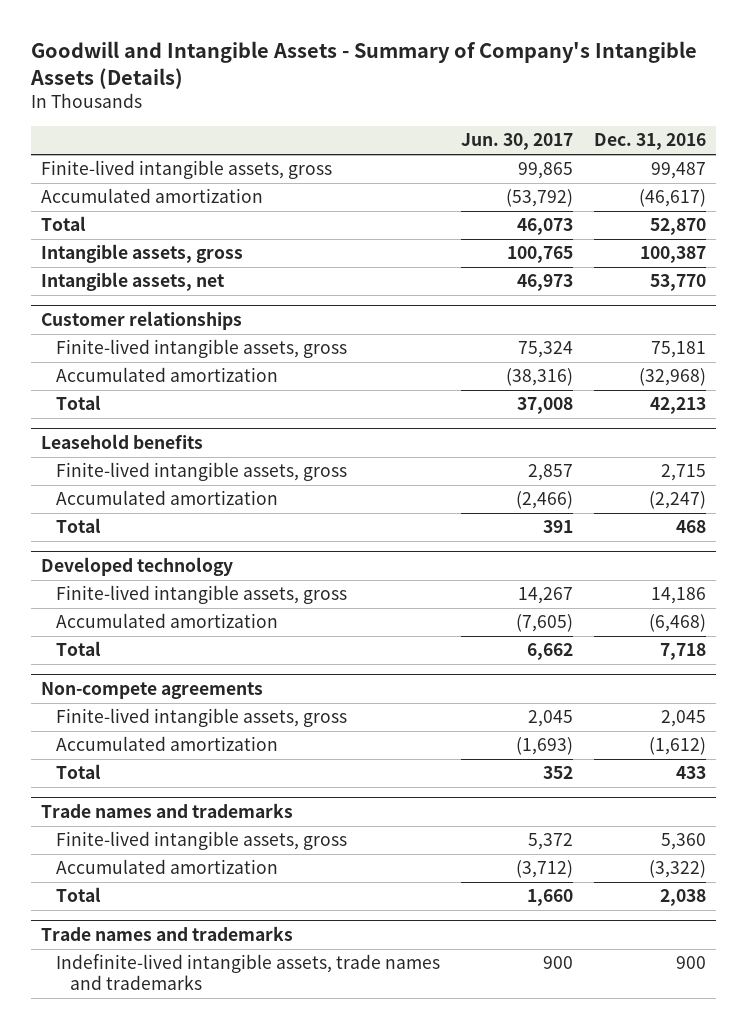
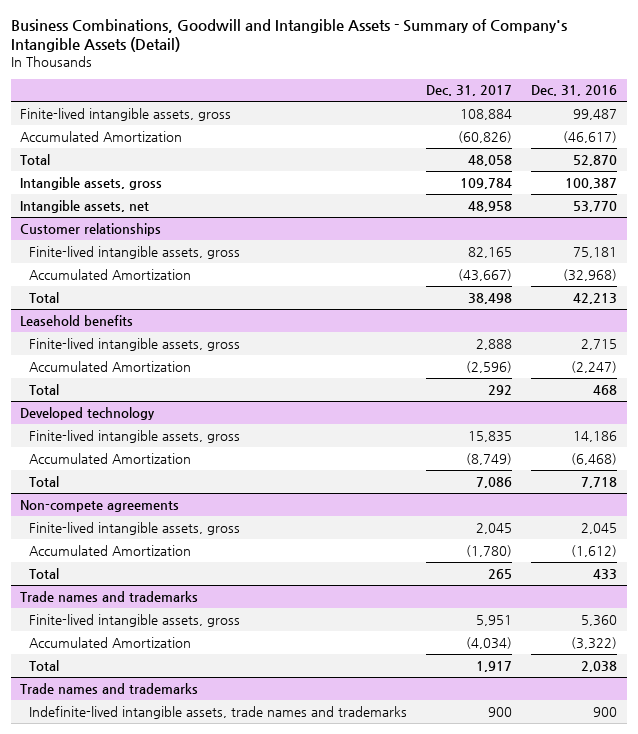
[29,40,697,89] Goodwill and Intangible Assets - Summary of Company's Intangible Assets (Details) -> [10,18,567,53] Business Combinations, Goodwill and Intangible Assets - Summary of Company's Intangible Assets (Detail)
[460,133,573,151] Jun. 30, 2017 -> none
none -> [426,85,513,97] Dec. 31, 2017
[41,188,264,204] Accumulated amortization -> [20,130,183,142] Accumulated Amortization
[55,367,278,383] Accumulated amortization -> [29,268,192,280] Accumulated Amortization
[55,490,278,506] Accumulated amortization -> [29,360,192,372] Accumulated Amortization
[55,613,278,629] Accumulated amortization -> [29,452,192,464] Accumulated Amortization
[55,736,278,752] Accumulated amortization -> [29,544,192,556] Accumulated Amortization
[55,859,278,875] Accumulated amortization -> [29,636,192,648] Accumulated Amortization

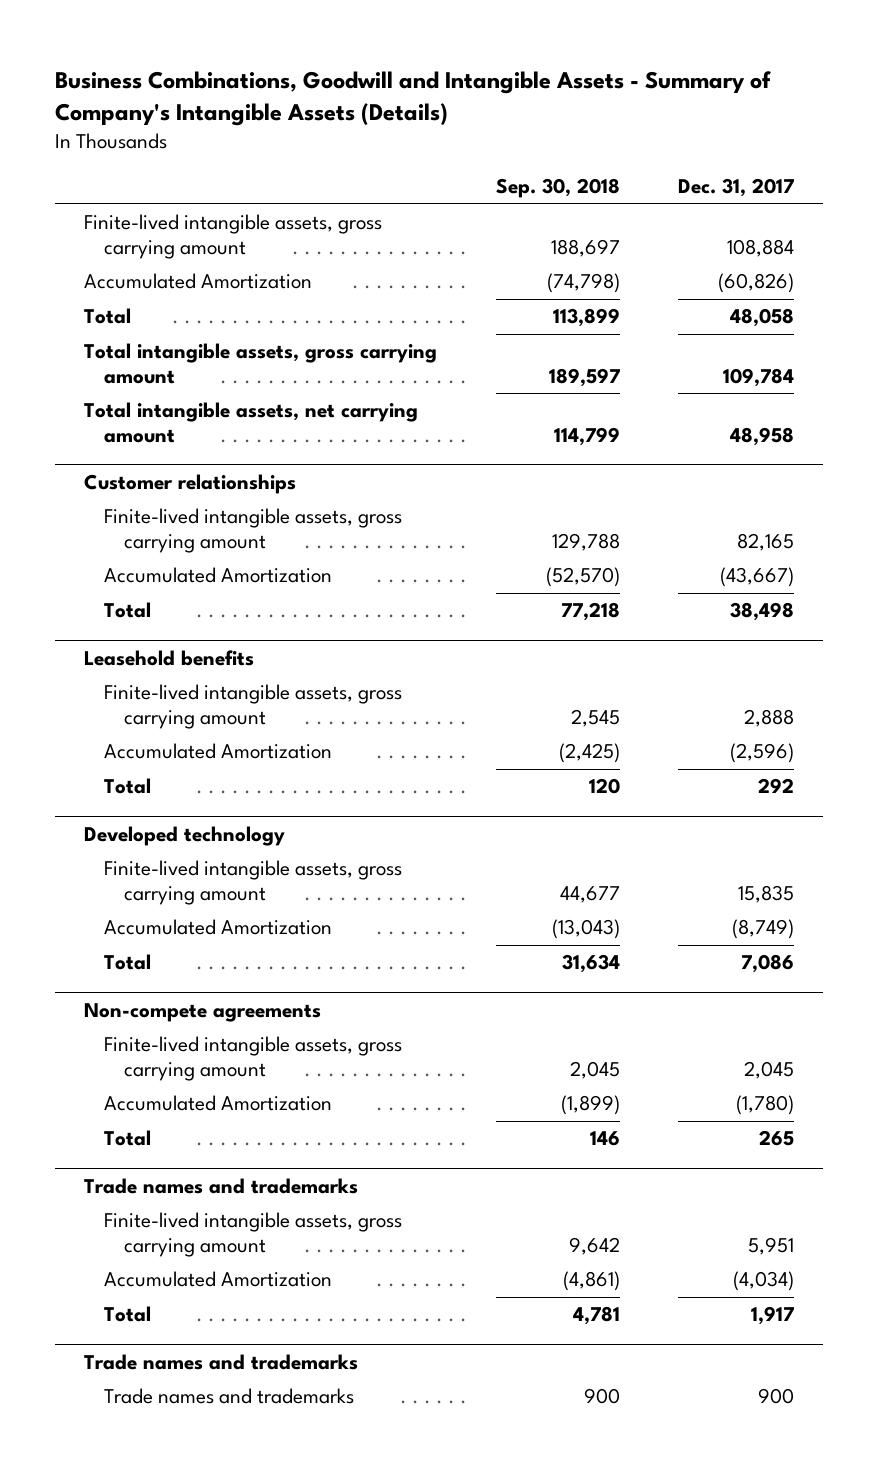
[10,18,567,53] Business Combinations, Goodwill and Intangible Assets - Summary of Company's Intangible Assets (Detail) -> [55,70,772,126] Business Combinations, Goodwill and Intangible Assets - Summary of Company's Intangible Assets (Details)
[531,85,618,97] Dec. 31, 2016 -> none
none -> [495,178,620,199] Sep. 30, 2018
[20,107,232,121] Finite-lived intangible assets, gross -> [84,214,383,259] Finite-lived intangible assets, gross carrying amount
[20,176,163,190] Intangible assets, gross -> [84,343,438,384] Total intangible assets, gross carrying amount
[20,199,150,213] Intangible assets, net -> [84,402,419,443] Total intangible assets, net carrying amount
[29,245,241,259] Finite-lived intangible assets, gross -> [103,508,402,553] Finite-lived intangible assets, gross carrying amount
[29,337,241,351] Finite-lived intangible assets, gross -> [103,684,402,729] Finite-lived intangible assets, gross carrying amount
[29,429,241,443] Finite-lived intangible assets, gross -> [103,860,402,905] Finite-lived intangible assets, gross carrying amount
[29,521,241,535] Finite-lived intangible assets, gross -> [103,1036,402,1081] Finite-lived intangible assets, gross carrying amount
[29,613,241,627] Finite-lived intangible assets, gross -> [103,1212,402,1257] Finite-lived intangible assets, gross carrying amount
[29,705,408,719] Indefinite-lived intangible assets, trade names and trademarks -> [103,1388,354,1405] Trade names and trademarks

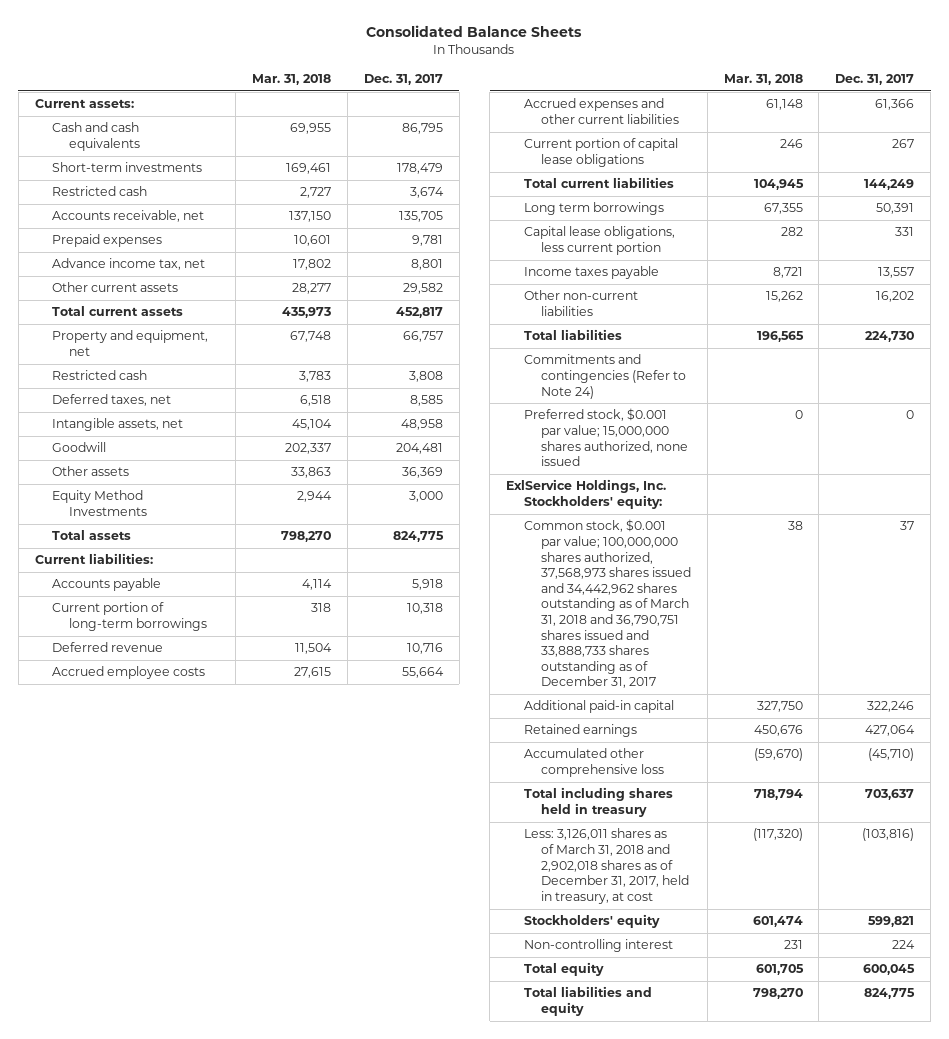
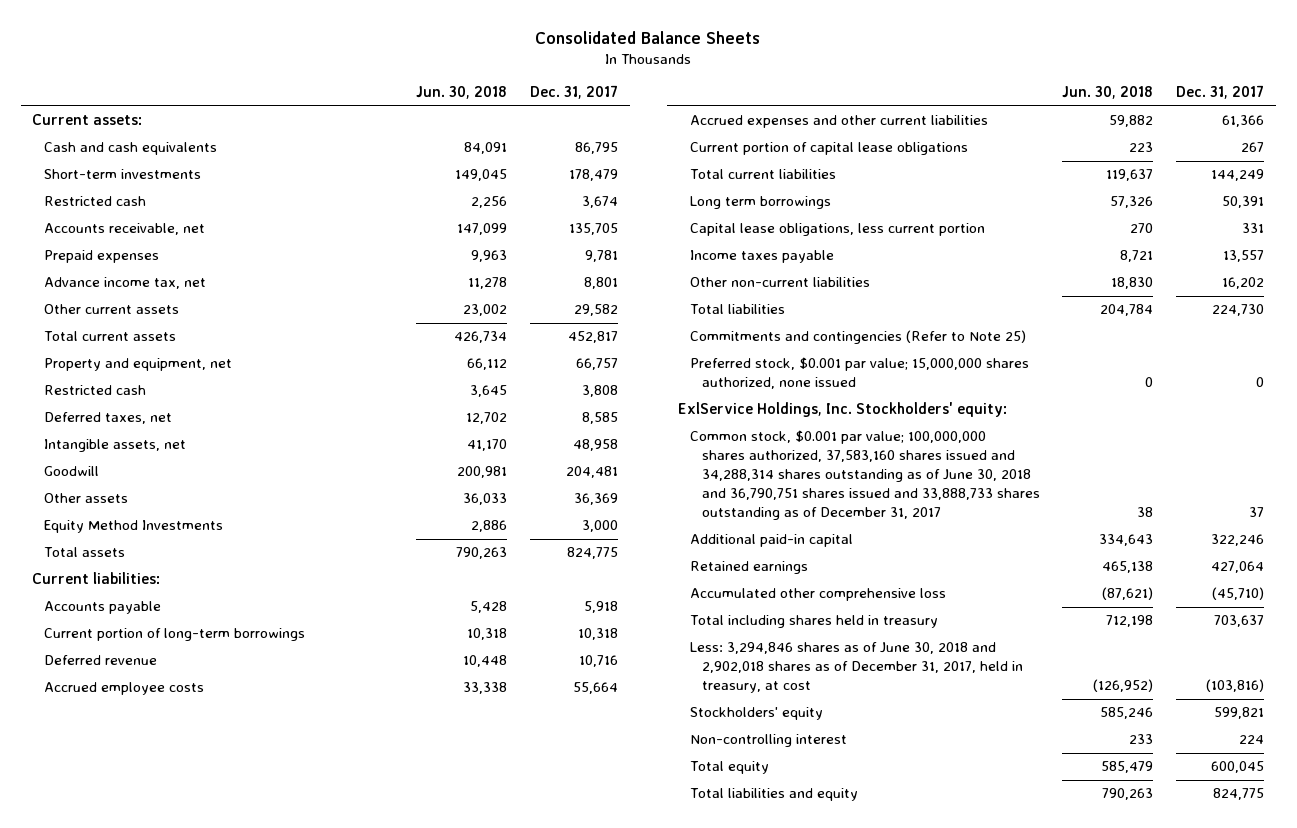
[251,73,331,85] Mar. 31, 2018 -> none
none -> [416,86,508,100] Jun. 30, 2018
[523,354,686,399] Commitments and contingencies (Refer to Note 24) -> [689,330,1026,345] Commitments and contingencies (Refer to Note 25)
[523,519,691,689] Common stock, $0.001 par value; 100,000,000 shares authorized, 37,568,973 shares issued and 34,442,962 shares outstanding as of March 31, 2018 and 36,790,751 shares issued and 33,888,733 shares outstanding as of December 31, 2017 -> [689,430,1040,521] Common stock, $0.001 par value; 100,000,000 shares authorized, 37,583,160 shares issued and 34,288,314 shares outstanding as of June 30, 2018 and 36,790,751 shares issued and 33,888,733 shares outstanding as of December 31, 2017
[523,828,689,904] Less: 3,126,011 shares as of March 31, 2018 and 2,902,018 shares as of December 31, 2017, held in treasury, at cost -> [689,642,1023,694] Less: 3,294,846 shares as of June 30, 2018 and 2,902,018 shares as of December 31, 2017, held in treasury, at cost

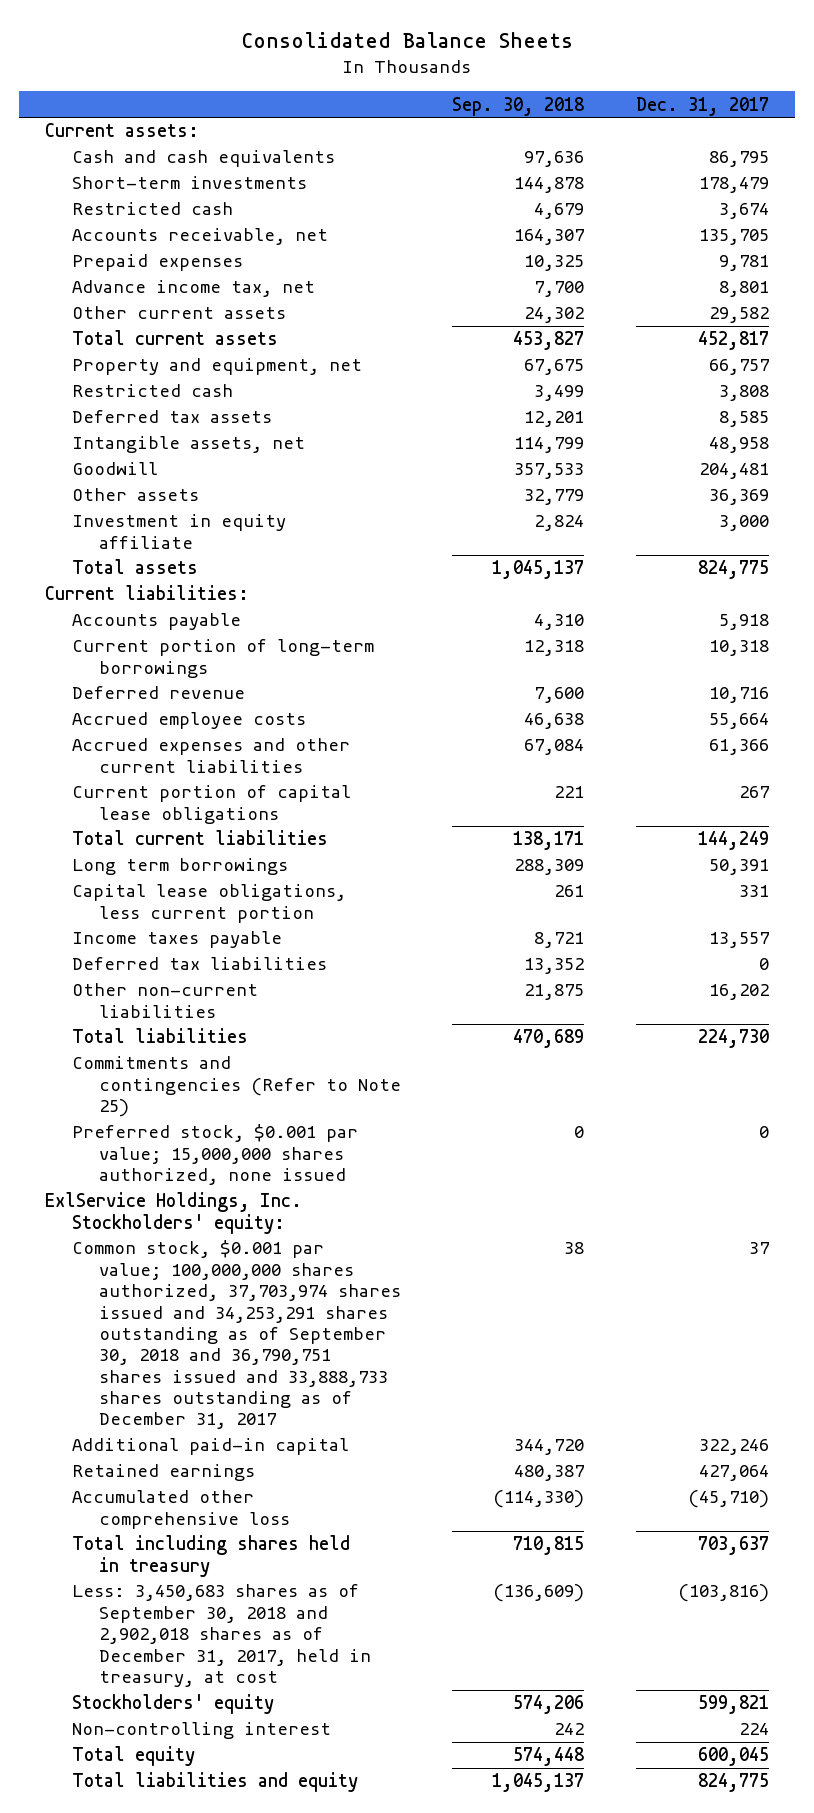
[416,86,508,100] Jun. 30, 2018 -> none
none -> [452,96,585,116] Sep. 30, 2018
[43,412,172,425] Deferred taxes, net -> [71,410,272,424] Deferred tax assets
[43,520,223,534] Equity Method Investments -> [71,514,286,549] Investment in equity affiliate
none -> [71,957,327,971] Deferred tax liabilities
[689,430,1040,521] Common stock, $0.001 par value; 100,000,000 shares authorized, 37,583,160 shares issued and 34,288,314 shares outstanding as of June 30, 2018 and 36,790,751 shares issued and 33,888,733 shares outstanding as of December 31, 2017 -> [71,1240,401,1430] Common stock, $0.001 par value; 100,000,000 shares authorized, 37,703,974 shares issued and 34,253,291 shares outstanding as of September 30, 2018 and 36,790,751 shares issued and 33,888,733 shares outstanding as of December 31, 2017
[689,642,1023,694] Less: 3,294,846 shares as of June 30, 2018 and 2,902,018 shares as of December 31, 2017, held in treasury, at cost -> [71,1584,371,1687] Less: 3,450,683 shares as of September 30, 2018 and 2,902,018 shares as of December 31, 2017, held in treasury, at cost

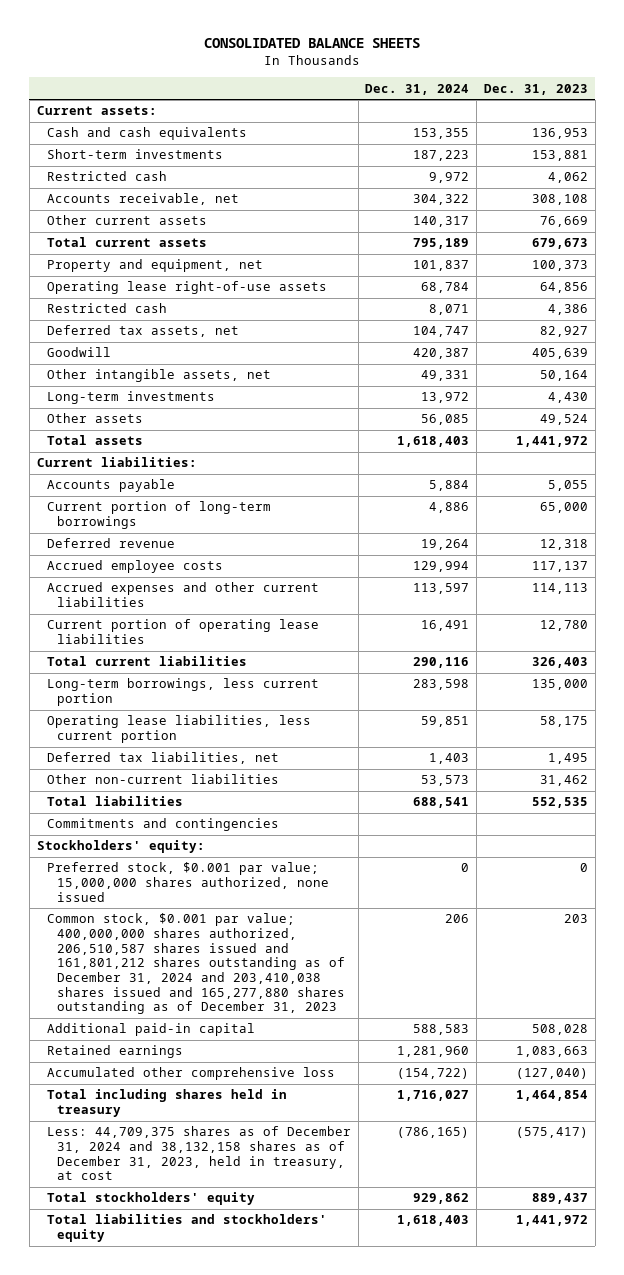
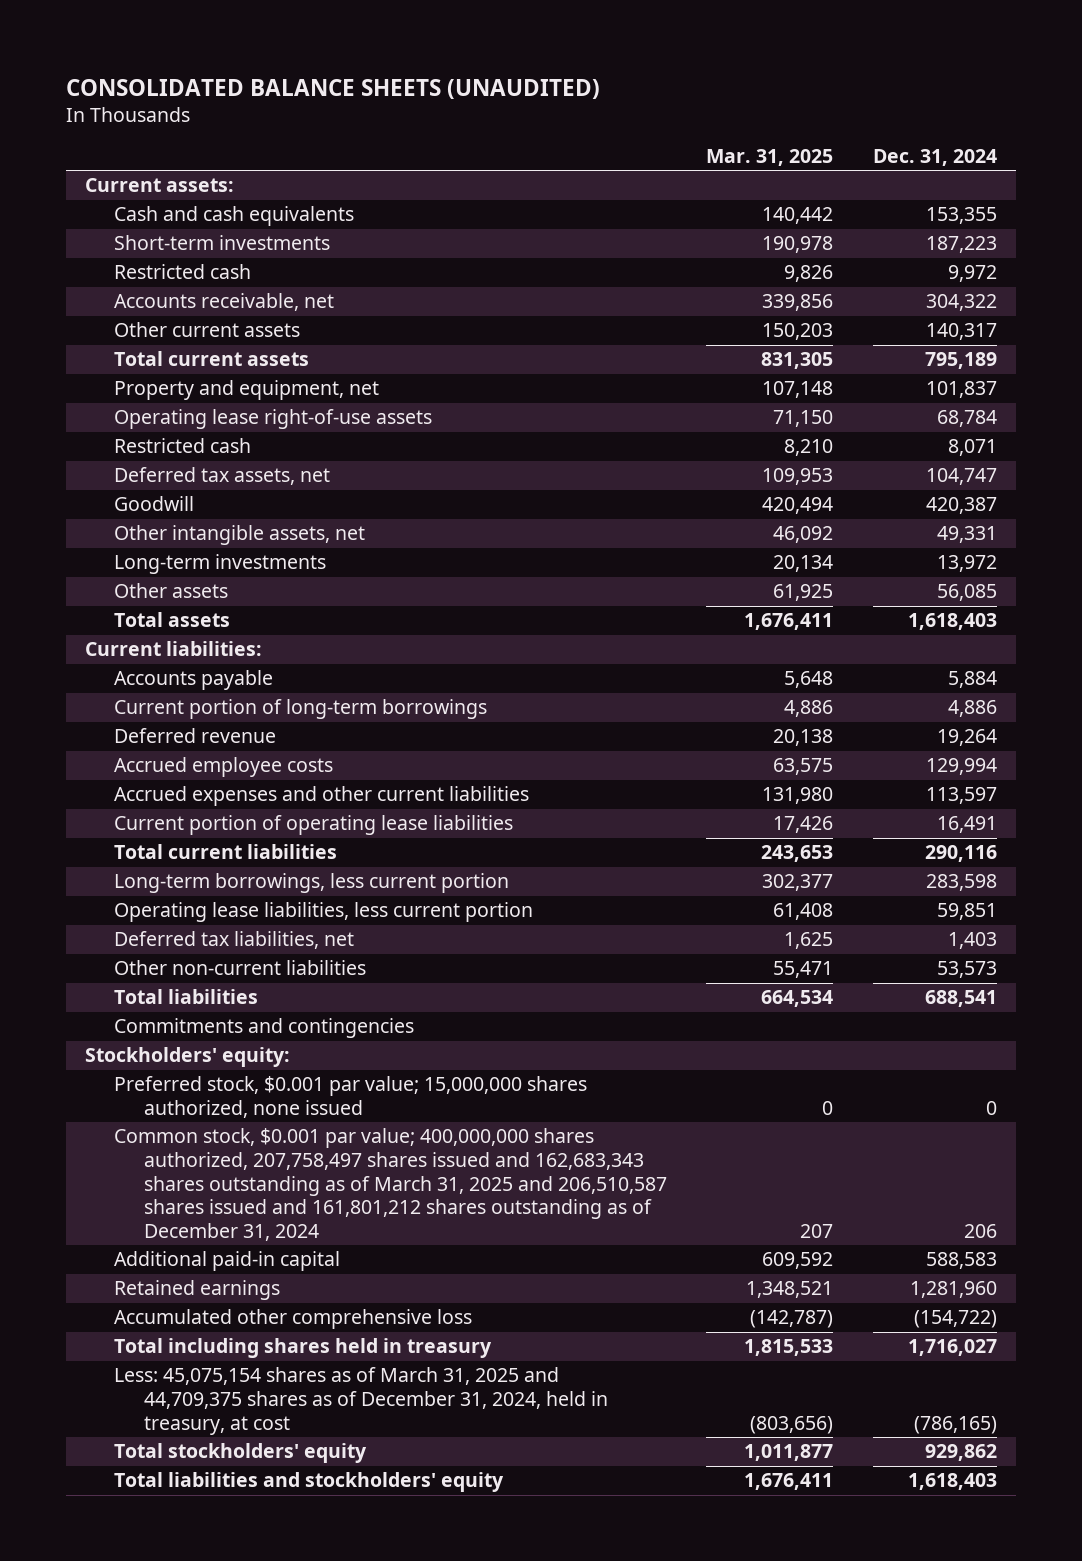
[204,38,421,49] CONSOLIDATED BALANCE SHEETS -> [65,78,600,99] CONSOLIDATED BALANCE SHEETS (UNAUDITED)
[483,83,588,95] Dec. 31, 2023 -> none
none -> [706,148,834,166] Mar. 31, 2025
[46,913,346,1015] Common stock, $0.001 par value; 400,000,000 shares authorized, 206,510,587 shares issued and 161,801,212 shares outstanding as of December 31, 2024 and 203,410,038 shares issued and 165,277,880 shares outstanding as of December 31, 2023 -> [114,1128,667,1241] Common stock, $0.001 par value; 400,000,000 shares authorized, 207,758,497 shares issued and 162,683,343 shares outstanding as of March 31, 2025 and 206,510,587 shares issued and 161,801,212 shares outstanding as of December 31, 2024
[46,1126,351,1181] Less: 44,709,375 shares as of December 31, 2024 and 38,132,158 shares as of December 31, 2023, held in treasury, at cost -> [114,1367,608,1435] Less: 45,075,154 shares as of March 31, 2025 and 44,709,375 shares as of December 31, 2024, held in treasury, at cost

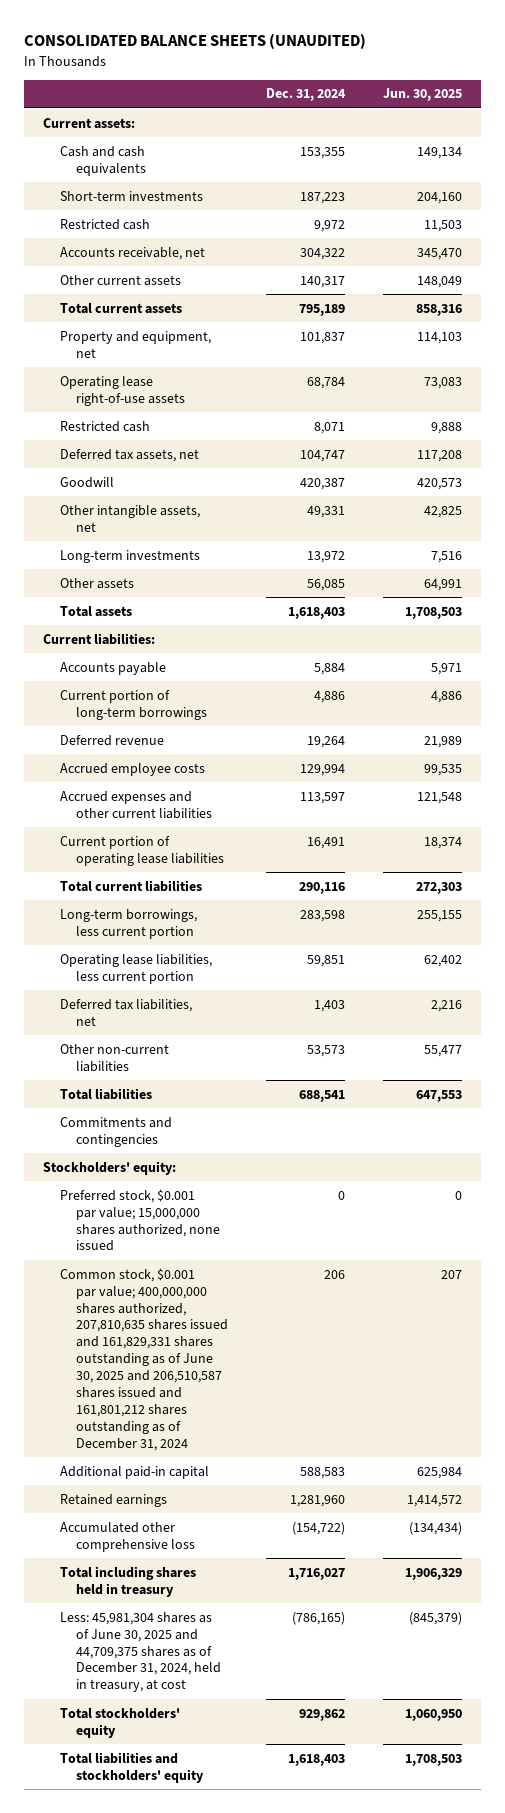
[706,148,834,166] Mar. 31, 2025 -> none
none -> [382,88,462,102] Jun. 30, 2025
[114,1128,667,1241] Common stock, $0.001 par value; 400,000,000 shares authorized, 207,758,497 shares issued and 162,683,343 shares outstanding as of March 31, 2025 and 206,510,587 shares issued and 161,801,212 shares outstanding as of December 31, 2024 -> [59,1267,229,1452] Common stock, $0.001 par value; 400,000,000 shares authorized, 207,810,635 shares issued and 161,829,331 shares outstanding as of June 30, 2025 and 206,510,587 shares issued and 161,801,212 shares outstanding as of December 31, 2024
[114,1367,608,1435] Less: 45,075,154 shares as of March 31, 2025 and 44,709,375 shares as of December 31, 2024, held in treasury, at cost -> [59,1611,222,1693] Less: 45,981,304 shares as of June 30, 2025 and 44,709,375 shares as of December 31, 2024, held in treasury, at cost

